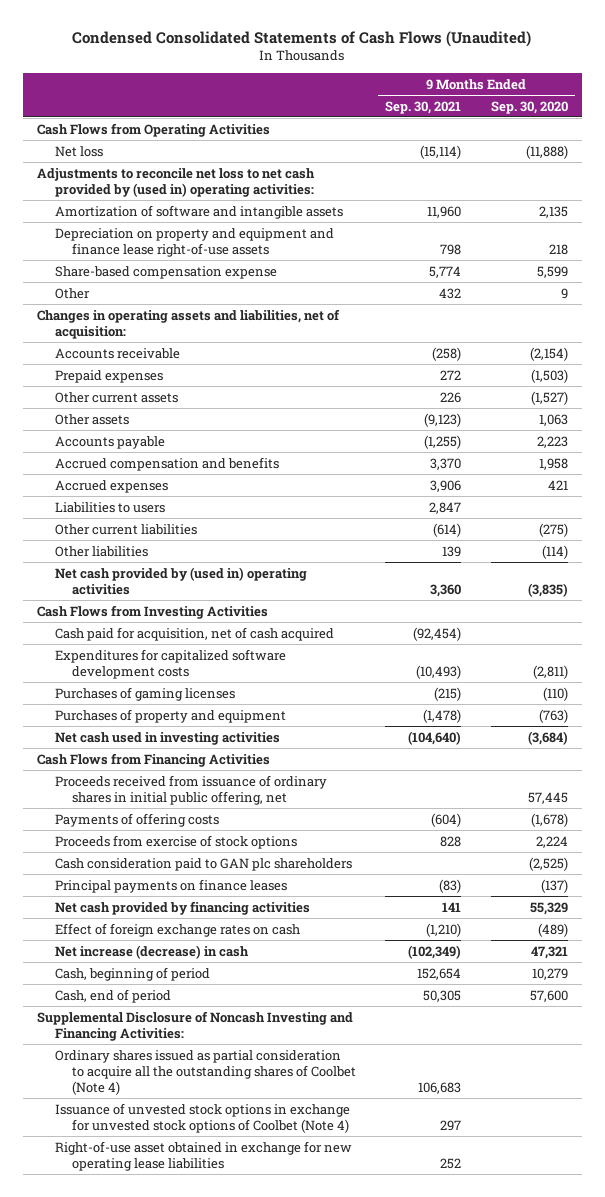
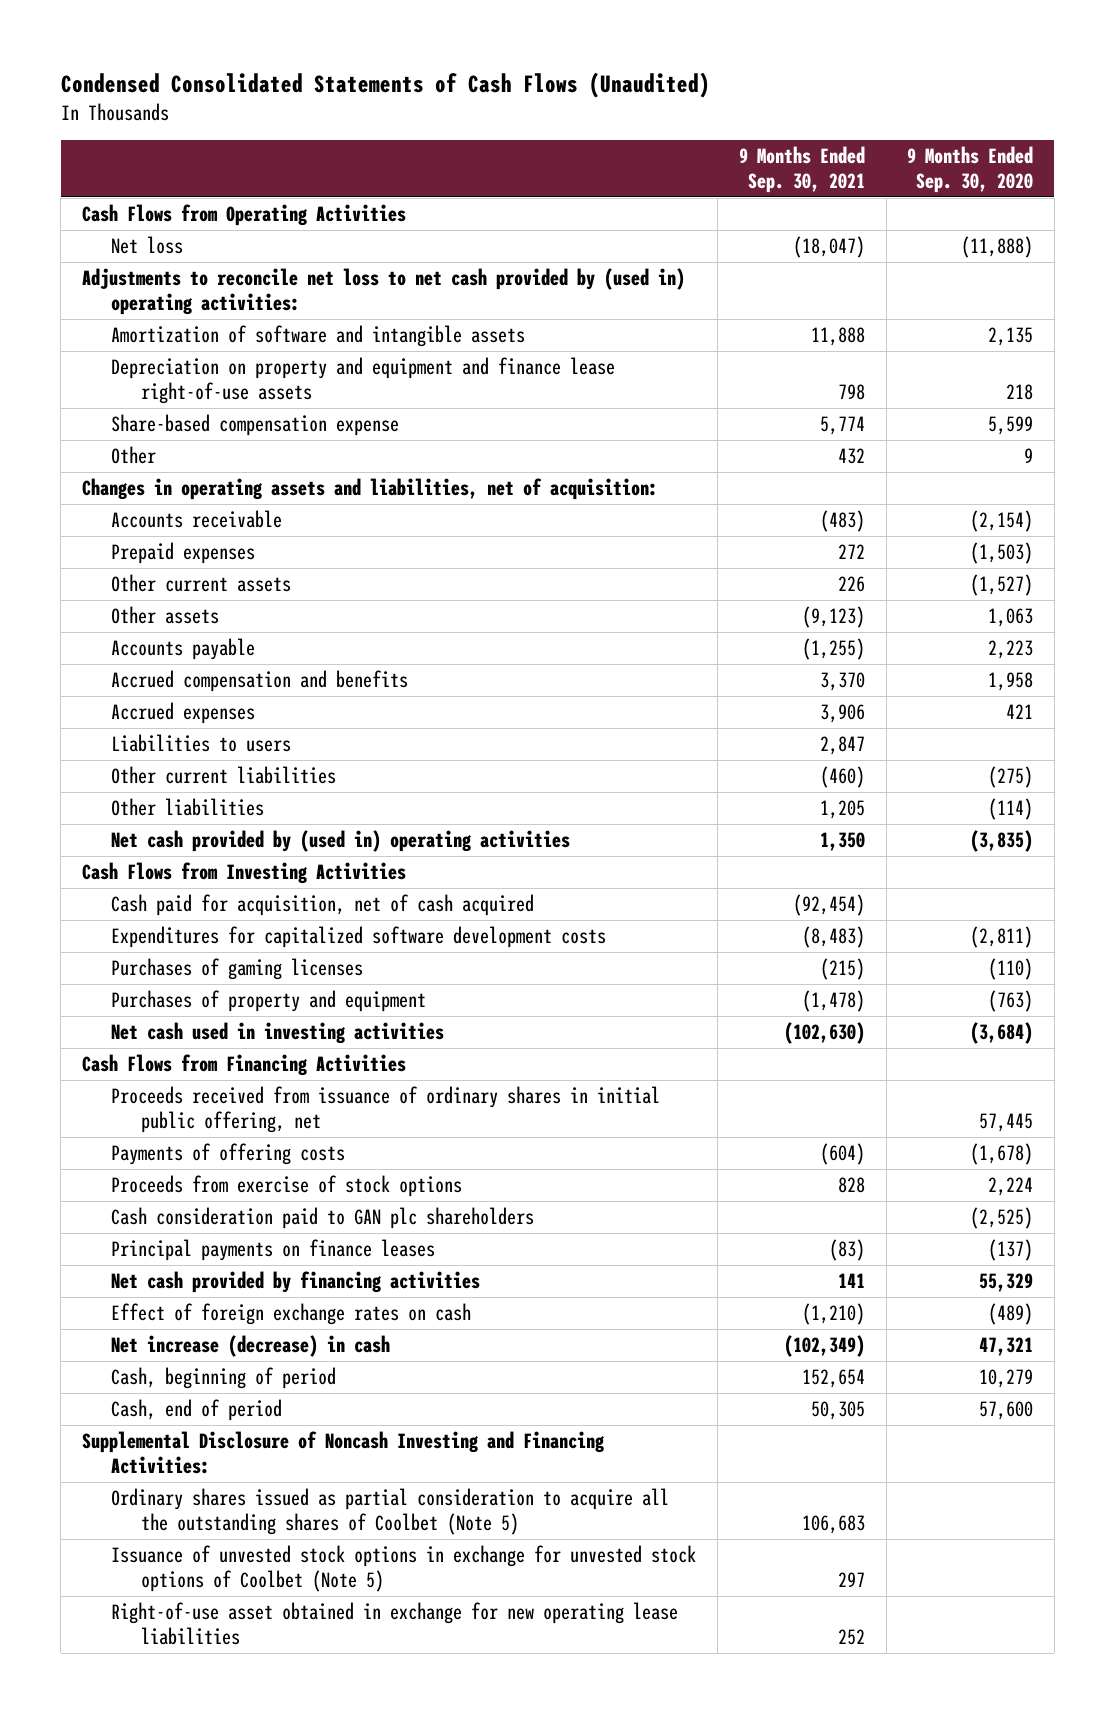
[420,144,462,159] (15,114) -> [792,236,865,259] (18,047)
[427,205,462,218] 11,960 -> [810,327,865,347] 11,888
[432,346,462,361] (258) -> [819,510,865,533] (483)
[433,522,462,537] (614) -> [819,766,865,789] (460)
[442,545,462,557] 139 -> [819,800,865,820] 1,205
[430,583,462,597] 3,360 -> [819,832,865,852] 1,350
[416,664,462,679] (10,493) -> [801,926,865,949] (8,483)
[408,730,462,745] (104,640) -> [783,1022,865,1045] (102,630)
[54,1049,356,1095] Ordinary shares issued as partial consideration to acquire all the outstanding shares of Coolbet (Note 4) -> [111,1488,670,1535] Ordinary shares issued as partial consideration to acquire all the outstanding shares of Coolbet (Note 5)
[54,1102,350,1133] Issuance of unvested stock options in exchange for unvested stock options of Coolbet (Note 4) -> [111,1545,697,1592] Issuance of unvested stock options in exchange for unvested stock options of Coolbet (Note 5)

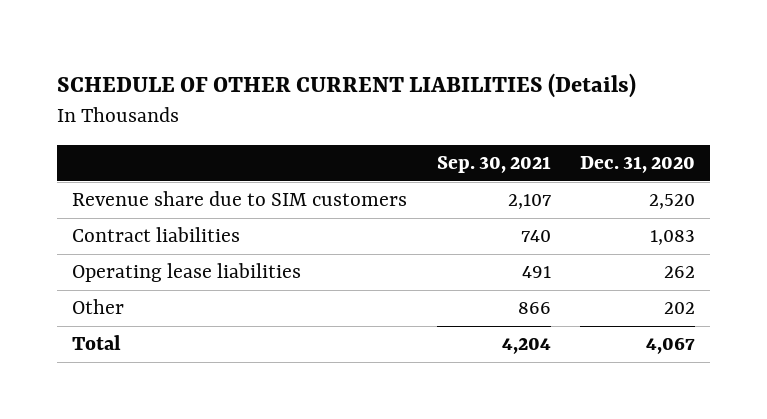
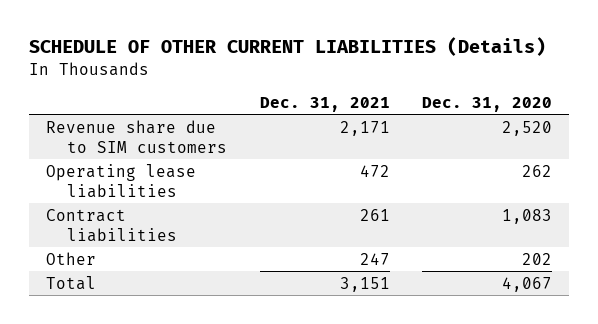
[436,155,551,173] Sep. 30, 2021 -> none
none -> [259,96,390,112] Dec. 31, 2021
[71,227,240,243] Contract liabilities -> [45,208,177,242] Contract liabilities

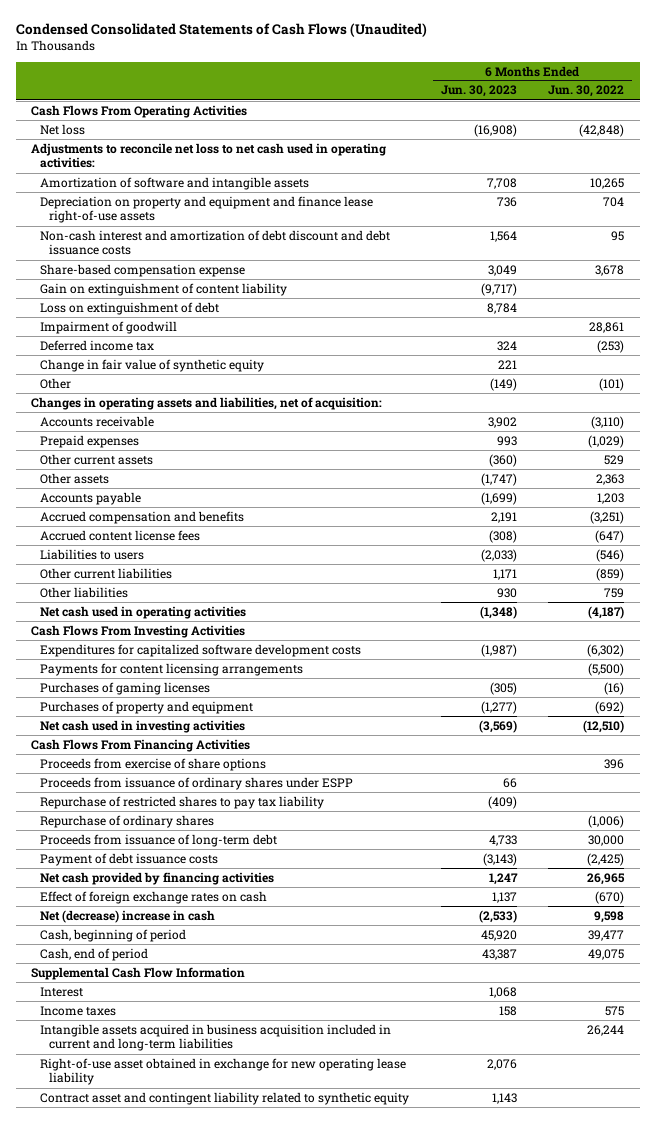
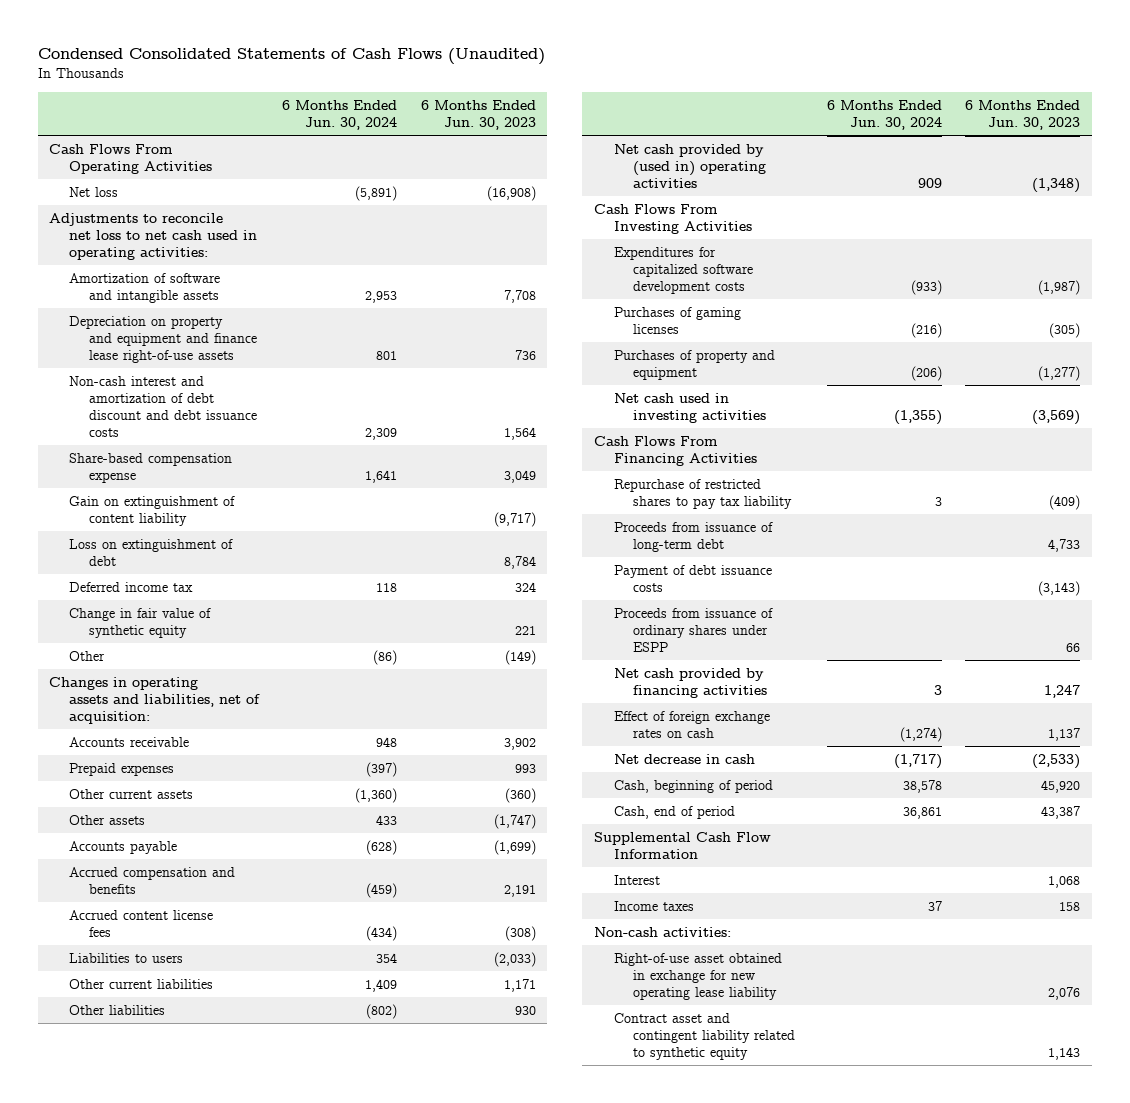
[547,85,624,98] Jun. 30, 2022 -> none
none -> [282,99,398,130] 6 Months Ended Jun. 30, 2024
[40,320,178,334] Impairment of goodwill -> none
[40,605,247,619] Net cash used in operating activities -> [613,143,767,189] Net cash provided by (used in) operating activities
[40,662,304,676] Payments for content licensing arrangements -> none
[40,757,267,771] Proceeds from exercise of share options -> none
[40,814,215,828] Repurchase of ordinary shares -> none
[40,776,354,790] Proceeds from issuance of ordinary shares under ESPP -> [613,607,773,653] Proceeds from issuance of ordinary shares under ESPP
[40,909,216,923] Net (decrease) increase in cash -> [613,753,755,764] Net decrease in cash
[40,1023,392,1052] Intangible assets acquired in business acquisition included in current and long-term liabilities -> none
none -> [593,926,731,937] Non-cash activities:

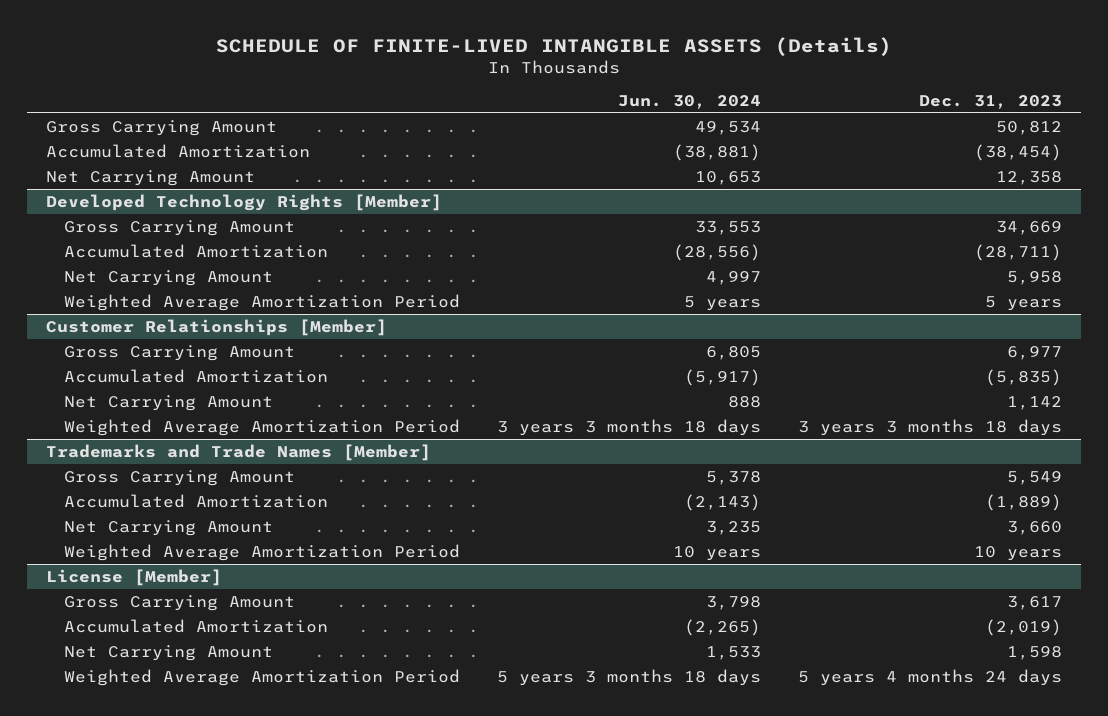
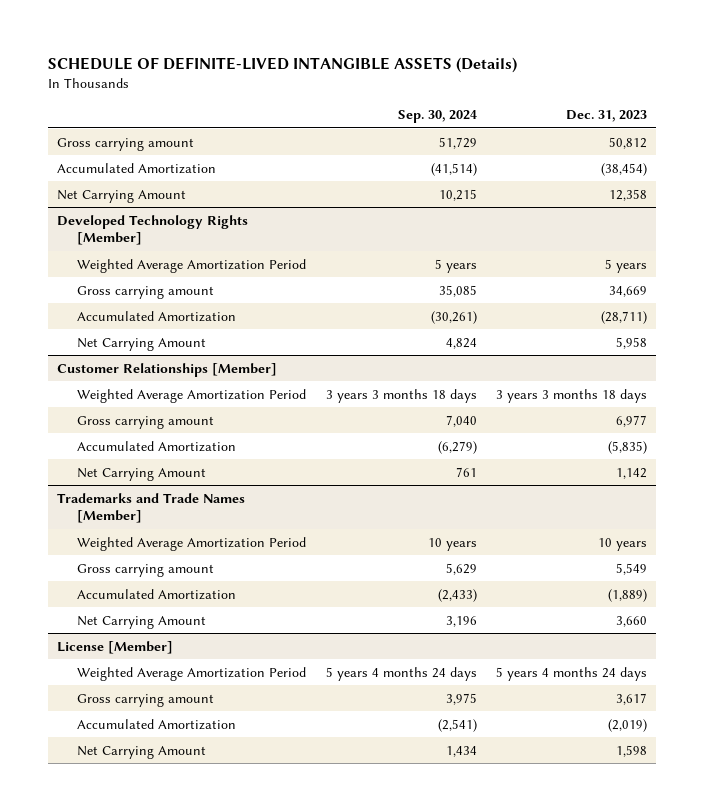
[216,36,893,56] SCHEDULE OF FINITE-LIVED INTANGIBLE ASSETS (Details) -> [47,57,517,74] SCHEDULE OF DEFINITE-LIVED INTANGIBLE ASSETS (Details)
[618,94,762,109] Jun. 30, 2024 -> none
none -> [397,110,477,124] Sep. 30, 2024
[45,119,277,136] Gross Carrying Amount -> [57,137,195,151] Gross carrying amount
[64,293,461,311] Weighted Average Amortization Period -> [77,258,307,273] Weighted Average Amortization Period
[64,219,296,236] Gross Carrying Amount -> [77,285,215,299] Gross carrying amount
[64,418,461,436] Weighted Average Amortization Period -> [77,388,307,403] Weighted Average Amortization Period
[64,344,296,361] Gross Carrying Amount -> [77,415,215,429] Gross carrying amount
[64,543,461,561] Weighted Average Amortization Period -> [77,536,307,551] Weighted Average Amortization Period
[64,469,296,486] Gross Carrying Amount -> [77,563,215,577] Gross carrying amount
[64,668,461,686] Weighted Average Amortization Period -> [77,666,307,681] Weighted Average Amortization Period
[64,594,296,611] Gross Carrying Amount -> [77,693,215,707] Gross carrying amount

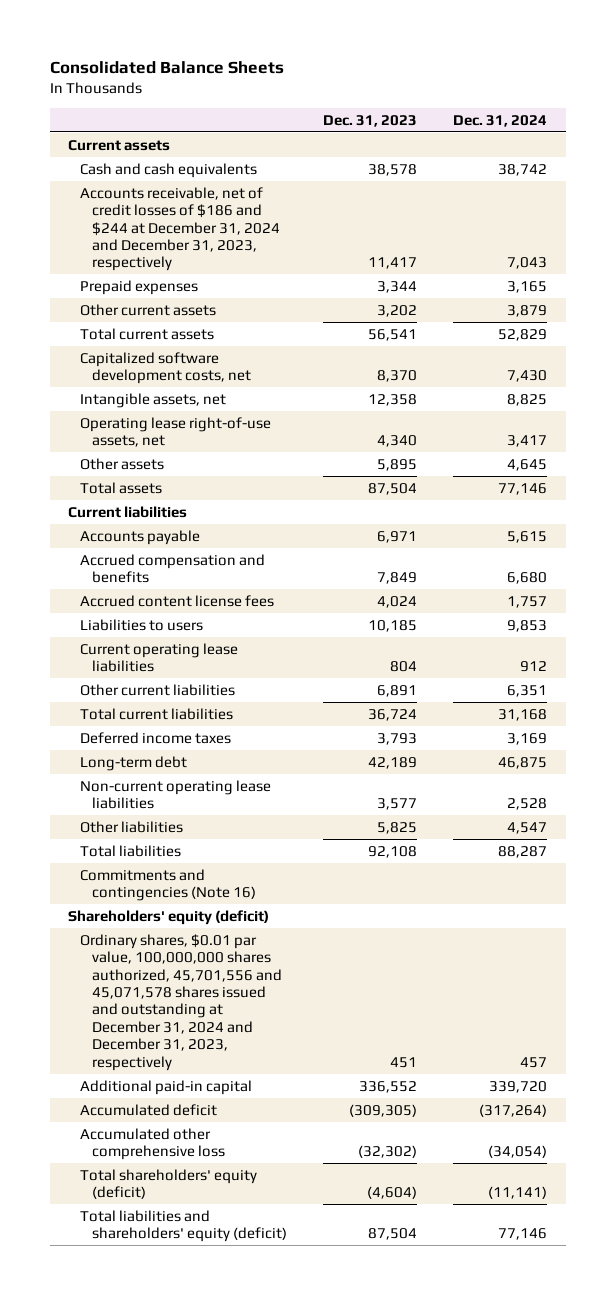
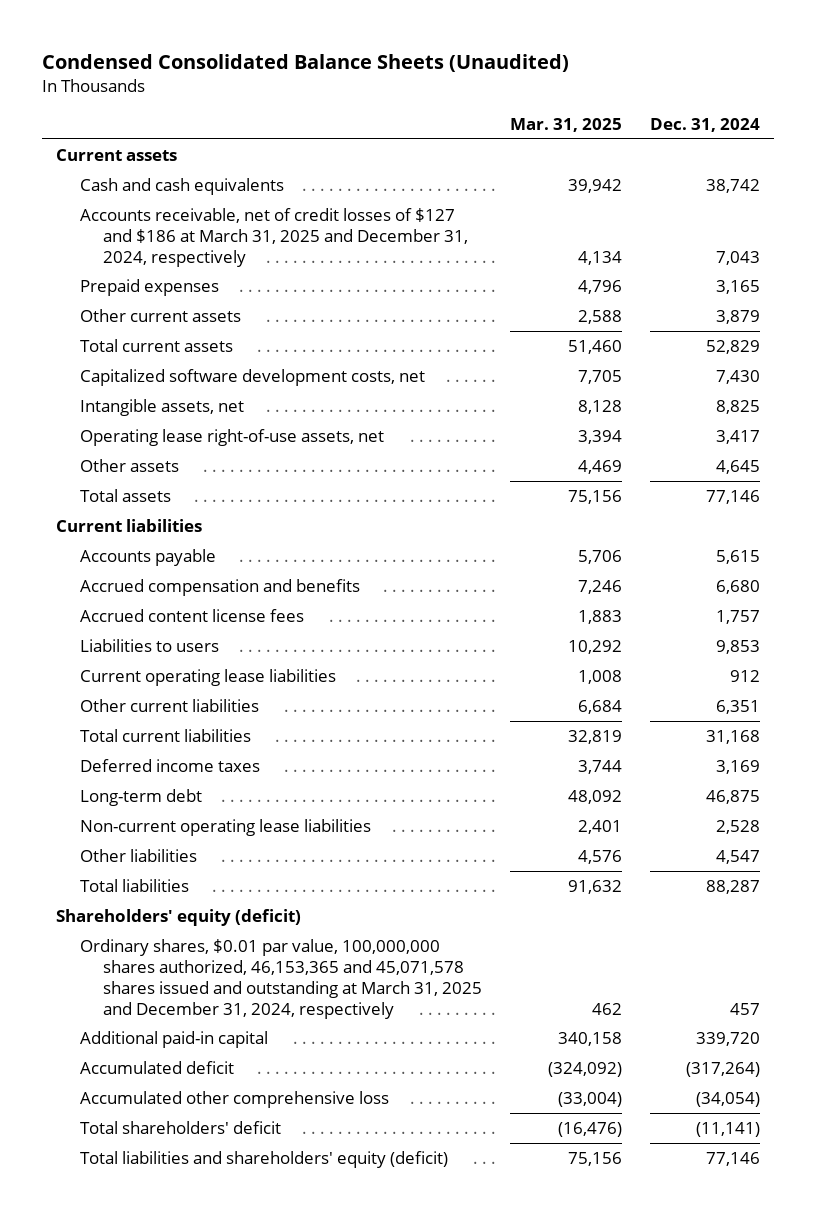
[49,60,284,74] Consolidated Balance Sheets -> [42,53,570,72] Condensed Consolidated Balance Sheets (Unaudited)
[323,114,418,127] Dec. 31, 2023 -> none
none -> [510,118,623,133] Mar. 31, 2025
[79,186,280,272] Accounts receivable, net of credit losses of $186 and $244 at December 31, 2024 and December 31, 2023, respectively -> [79,207,469,267] Accounts receivable, net of credit losses of $127 and $186 at March 31, 2025 and December 31, 2024, respectively
[79,868,256,902] Commitments and contingencies (Note 16) -> none
[79,933,282,1071] Ordinary shares, $0.01 par value, 100,000,000 shares authorized, 45,701,556 and 45,071,578 shares issued and outstanding at December 31, 2024 and December 31, 2023, respectively -> [79,938,483,1019] Ordinary shares, $0.01 par value, 100,000,000 shares authorized, 46,153,365 and 45,071,578 shares issued and outstanding at March 31, 2025 and December 31, 2024, respectively
[79,1168,257,1200] Total shareholders' equity (deficit) -> [79,1120,281,1134] Total shareholders' deficit

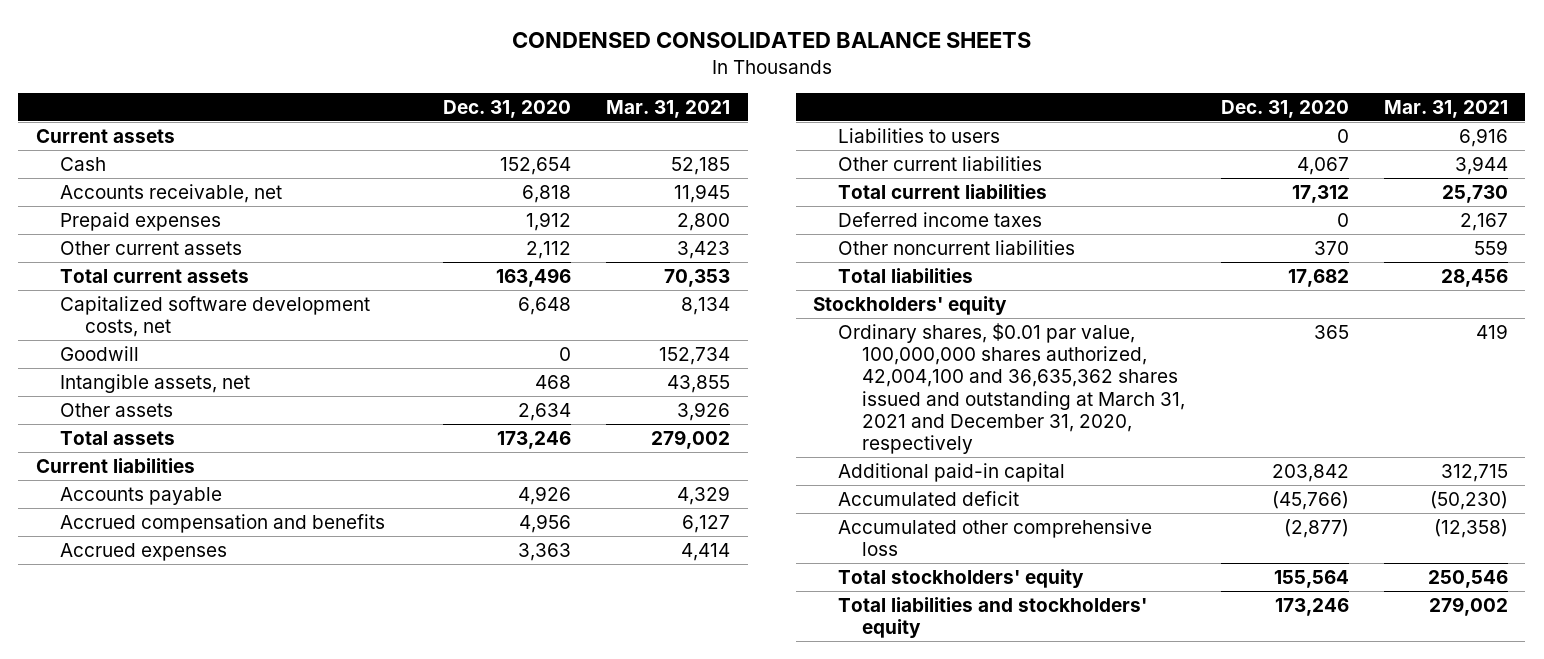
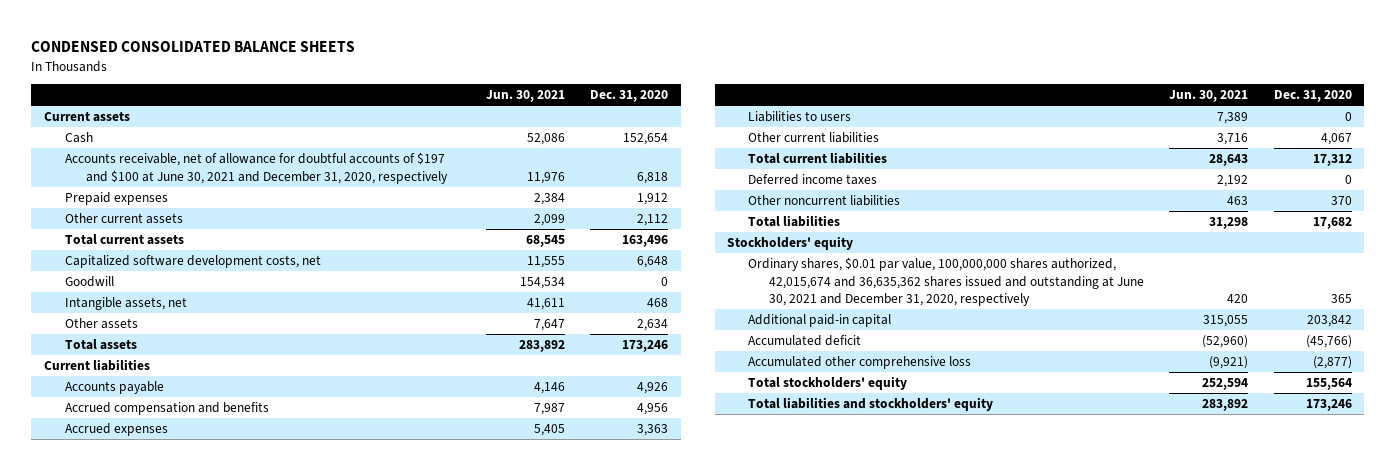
[606,99,731,118] Mar. 31, 2021 -> none
none -> [485,90,565,103] Jun. 30, 2021
[60,183,283,203] Accounts receivable, net -> [64,152,448,184] Accounts receivable, net of allowance for doubtful accounts of $197 and $100 at June 30, 2021 and December 31, 2020, respectively
[837,322,1186,455] Ordinary shares, $0.01 par value, 100,000,000 shares authorized, 42,004,100 and 36,635,362 shares issued and outstanding at March 31, 2021 and December 31, 2020, respectively -> [748,257,1145,307] Ordinary shares, $0.01 par value, 100,000,000 shares authorized, 42,015,674 and 36,635,362 shares issued and outstanding at June 30, 2021 and December 31, 2020, respectively

